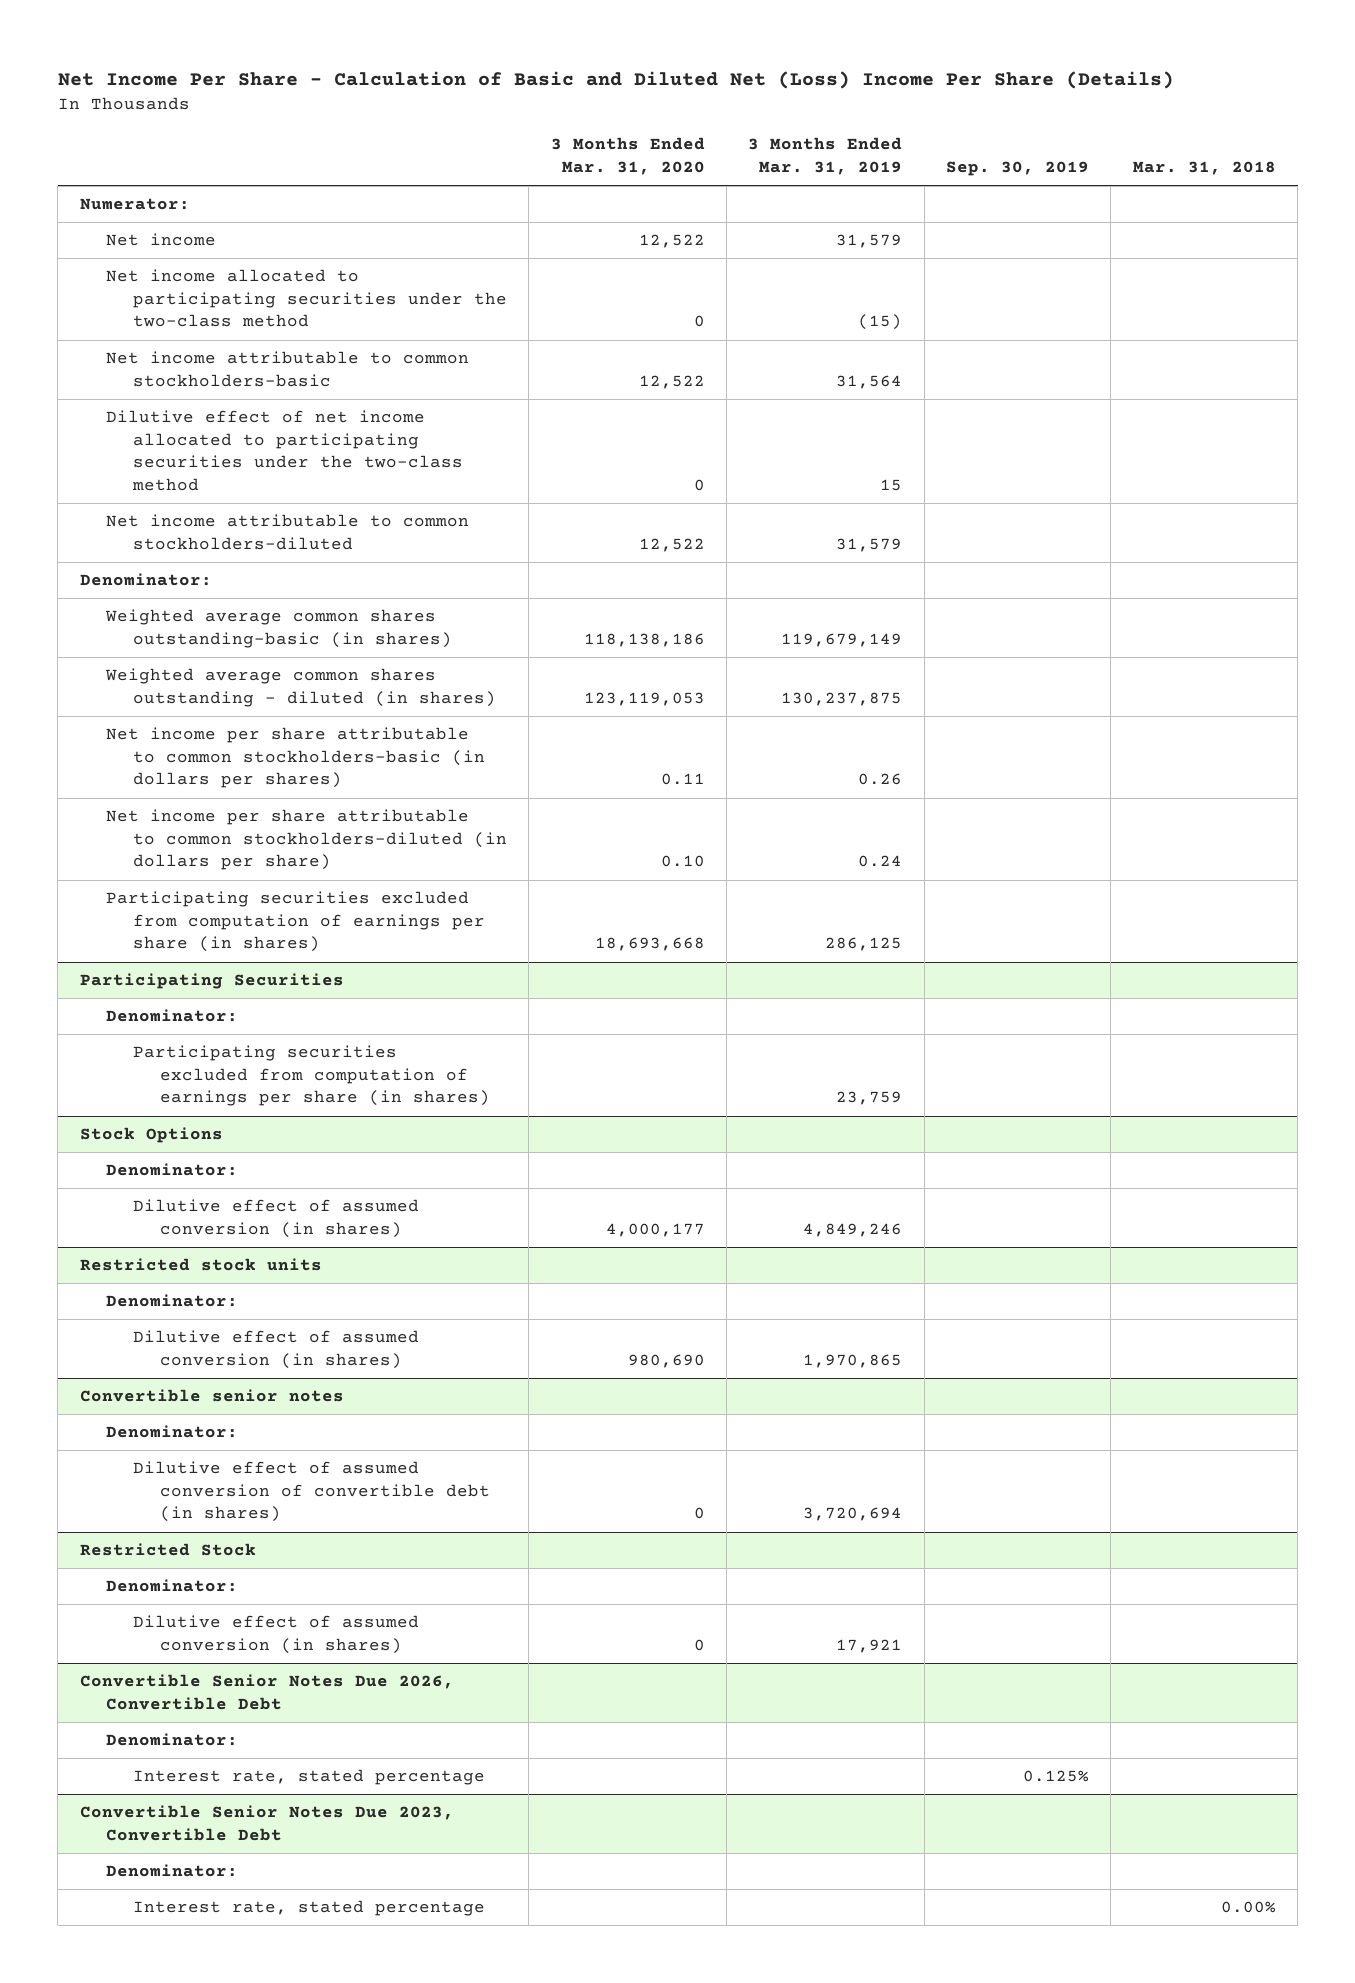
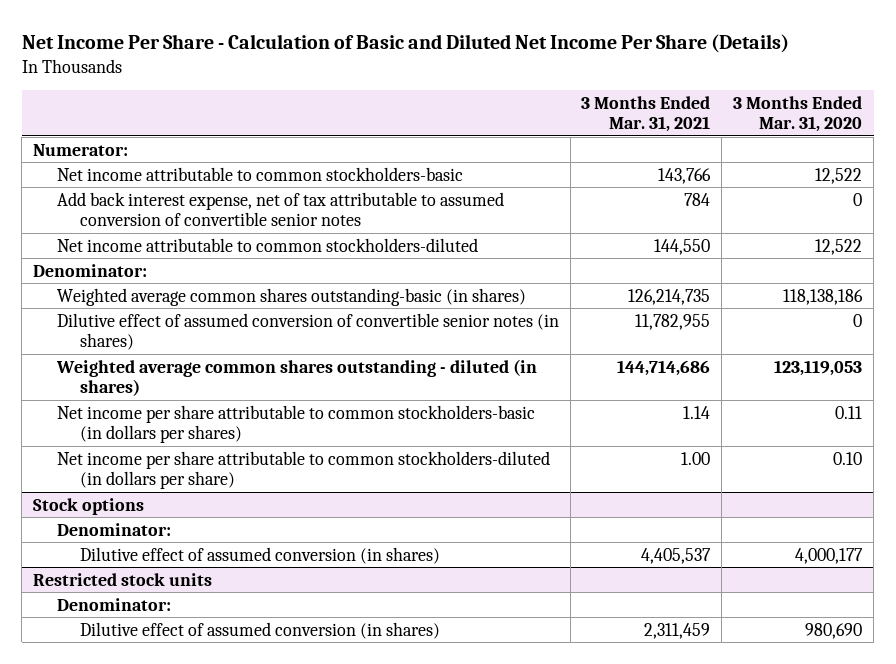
[57,70,1174,89] Net Income Per Share - Calculation of Basic and Diluted Net (Loss) Income Per Share (Details) -> [21,34,789,54] Net Income Per Share - Calculation of Basic and Diluted Net Income Per Share (Details)
[748,137,903,175] 3 Months Ended Mar. 31, 2019 -> none
[946,160,1090,176] Sep. 30, 2019 -> none
[1132,160,1276,175] Mar. 31, 2018 -> none
none -> [581,95,711,133] 3 Months Ended Mar. 31, 2021
[106,233,217,247] Net income -> none
[106,269,507,328] Net income allocated to participating securities under the two-class method -> none
[106,410,463,492] Dilutive effect of net income allocated to participating securities under the two-class method -> none
none -> [56,191,504,227] Add back interest expense, net of tax attributable to assumed conversion of convertible senior notes
none -> [56,312,559,351] Dilutive effect of assumed conversion of convertible senior notes (in shares)
[106,891,485,953] Participating securities excluded from computation of earnings per share (in shares) -> none
[79,973,344,990] Participating Securities -> none
[106,1009,239,1023] Denominator: -> none
[132,1045,490,1107] Participating securities excluded from computation of earnings per share (in shares) -> none
[79,1127,223,1144] Stock Options -> [33,497,145,515] Stock options
[79,1389,344,1403] Convertible senior notes -> none
[106,1425,239,1439] Denominator: -> none
[132,1461,490,1523] Dilutive effect of assumed conversion of convertible debt (in shares) -> none
[79,1543,256,1557] Restricted Stock -> none
[106,1579,239,1593] Denominator: -> none
[132,1615,419,1654] Dilutive effect of assumed conversion (in shares) -> none
[79,1674,454,1710] Convertible Senior Notes Due 2026, Convertible Debt -> none
[106,1733,239,1747] Denominator: -> none
[132,1769,485,1786] Interest rate, stated percentage -> none
[79,1805,454,1841] Convertible Senior Notes Due 2023, Convertible Debt -> none
[106,1864,239,1878] Denominator: -> none
[132,1900,485,1917] Interest rate, stated percentage -> none

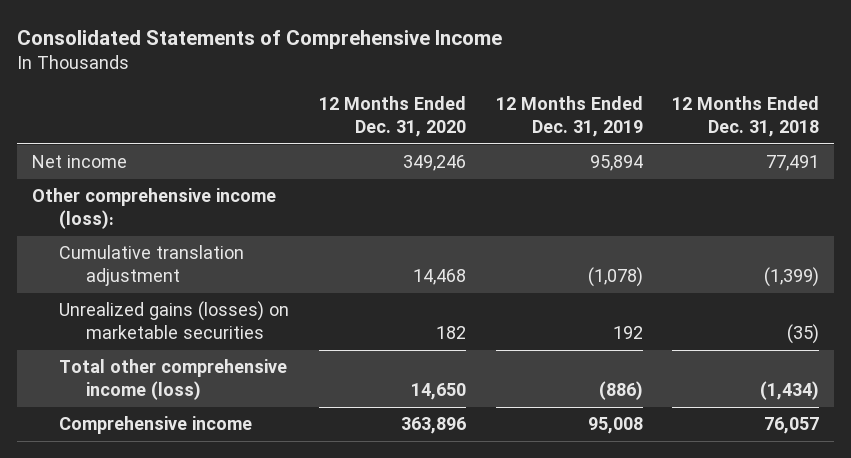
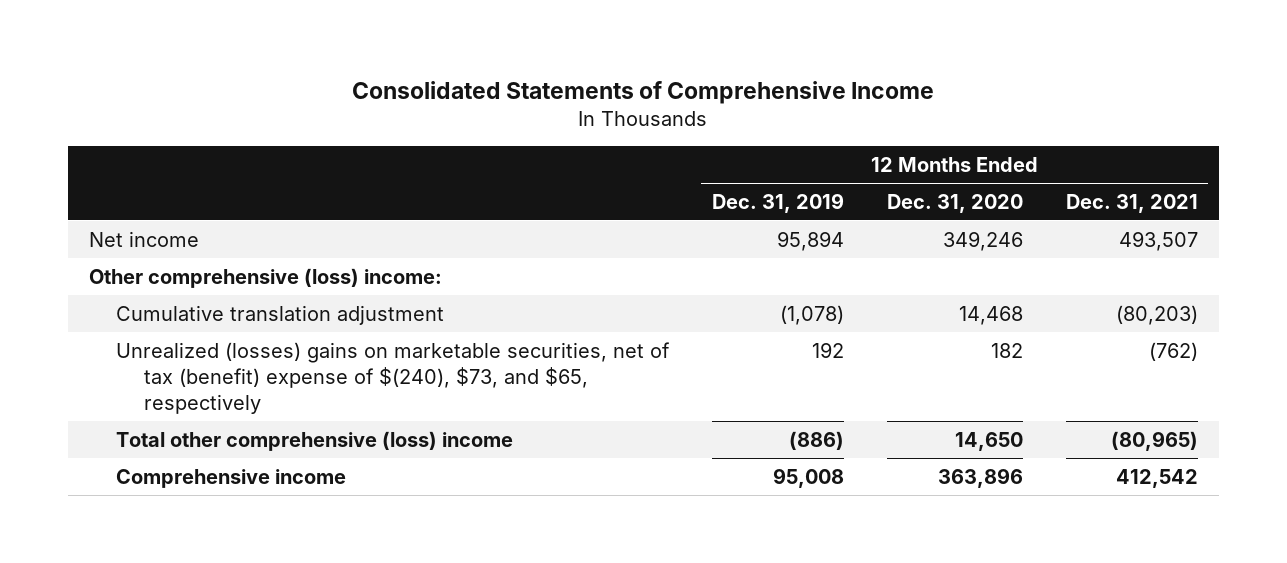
[672,96,820,138] 12 Months Ended Dec. 31, 2018 -> none
none -> [1065,193,1198,213] Dec. 31, 2021
[31,188,276,230] Other comprehensive income (loss): -> [88,267,442,288] Other comprehensive (loss) income:
[59,301,290,340] Unrealized gains (losses) on marketable securities -> [116,341,671,414] Unrealized (losses) gains on marketable securities, net of tax (benefit) expense of $(240), $73, and $65, respectively
[59,359,288,401] Total other comprehensive income (loss) -> [116,430,514,451] Total other comprehensive (loss) income

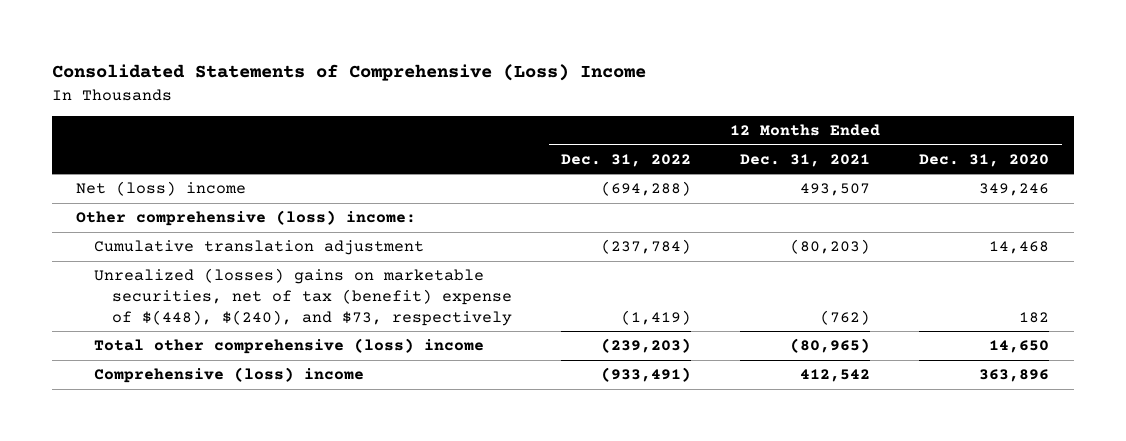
[352,80,935,104] Consolidated Statements of Comprehensive Income -> [51,64,646,82] Consolidated Statements of Comprehensive (Loss) Income
[712,192,845,213] Dec. 31, 2019 -> none
none -> [561,153,692,167] Dec. 31, 2022
[88,230,199,247] Net income -> [76,181,247,197] Net (loss) income
[116,341,671,414] Unrealized (losses) gains on marketable securities, net of tax (benefit) expense of $(240), $73, and $65, respectively -> [94,268,513,326] Unrealized (losses) gains on marketable securities, net of tax (benefit) expense of $(448), $(240), and $73, respectively
[116,468,347,488] Comprehensive income -> [94,367,365,384] Comprehensive (loss) income

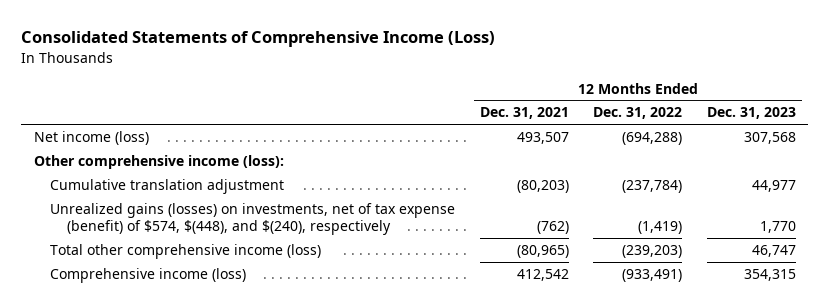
[51,64,646,82] Consolidated Statements of Comprehensive (Loss) Income -> [21,31,496,48] Consolidated Statements of Comprehensive Income (Loss)
[919,153,1050,167] Dec. 31, 2020 -> none
none -> [706,107,796,120] Dec. 31, 2023
[76,181,247,197] Net (loss) income -> [33,130,149,145] Net income (loss)
[76,210,417,227] Other comprehensive (loss) income: -> [33,154,284,169] Other comprehensive income (loss):
[94,268,513,326] Unrealized (losses) gains on marketable securities, net of tax (benefit) expense of $(448), $(240), and $73, respectively -> [50,202,456,236] Unrealized gains (losses) on investments, net of tax expense (benefit) of $574, $(448), and $(240), respectively
[94,338,485,355] Total other comprehensive (loss) income -> [50,243,322,259] Total other comprehensive income (loss)
[94,367,365,384] Comprehensive (loss) income -> [50,267,247,283] Comprehensive income (loss)

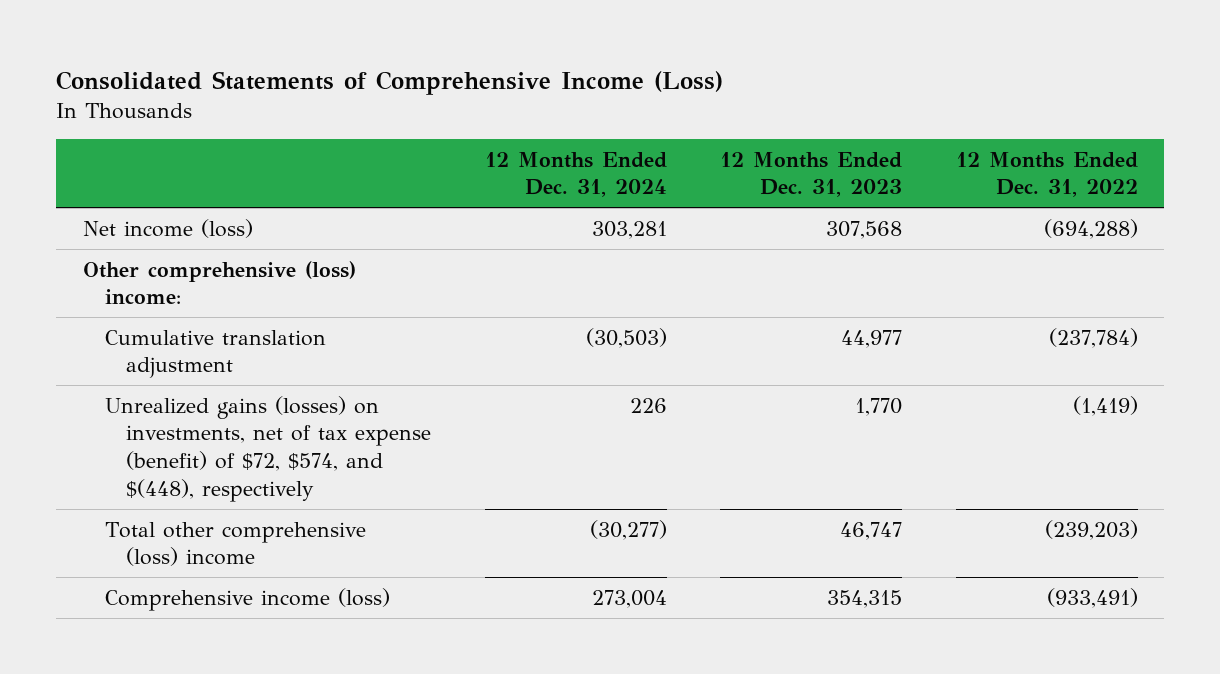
[479,107,569,120] Dec. 31, 2021 -> none
none -> [484,151,667,198] 12 Months Ended Dec. 31, 2024
[33,154,284,169] Other comprehensive income (loss): -> [82,260,356,305] Other comprehensive (loss) income:
[50,202,456,236] Unrealized gains (losses) on investments, net of tax expense (benefit) of $574, $(448), and $(240), respectively -> [104,395,432,502] Unrealized gains (losses) on investments, net of tax expense (benefit) of $72, $574, and $(448), respectively
[50,243,322,259] Total other comprehensive income (loss) -> [104,521,366,567] Total other comprehensive (loss) income

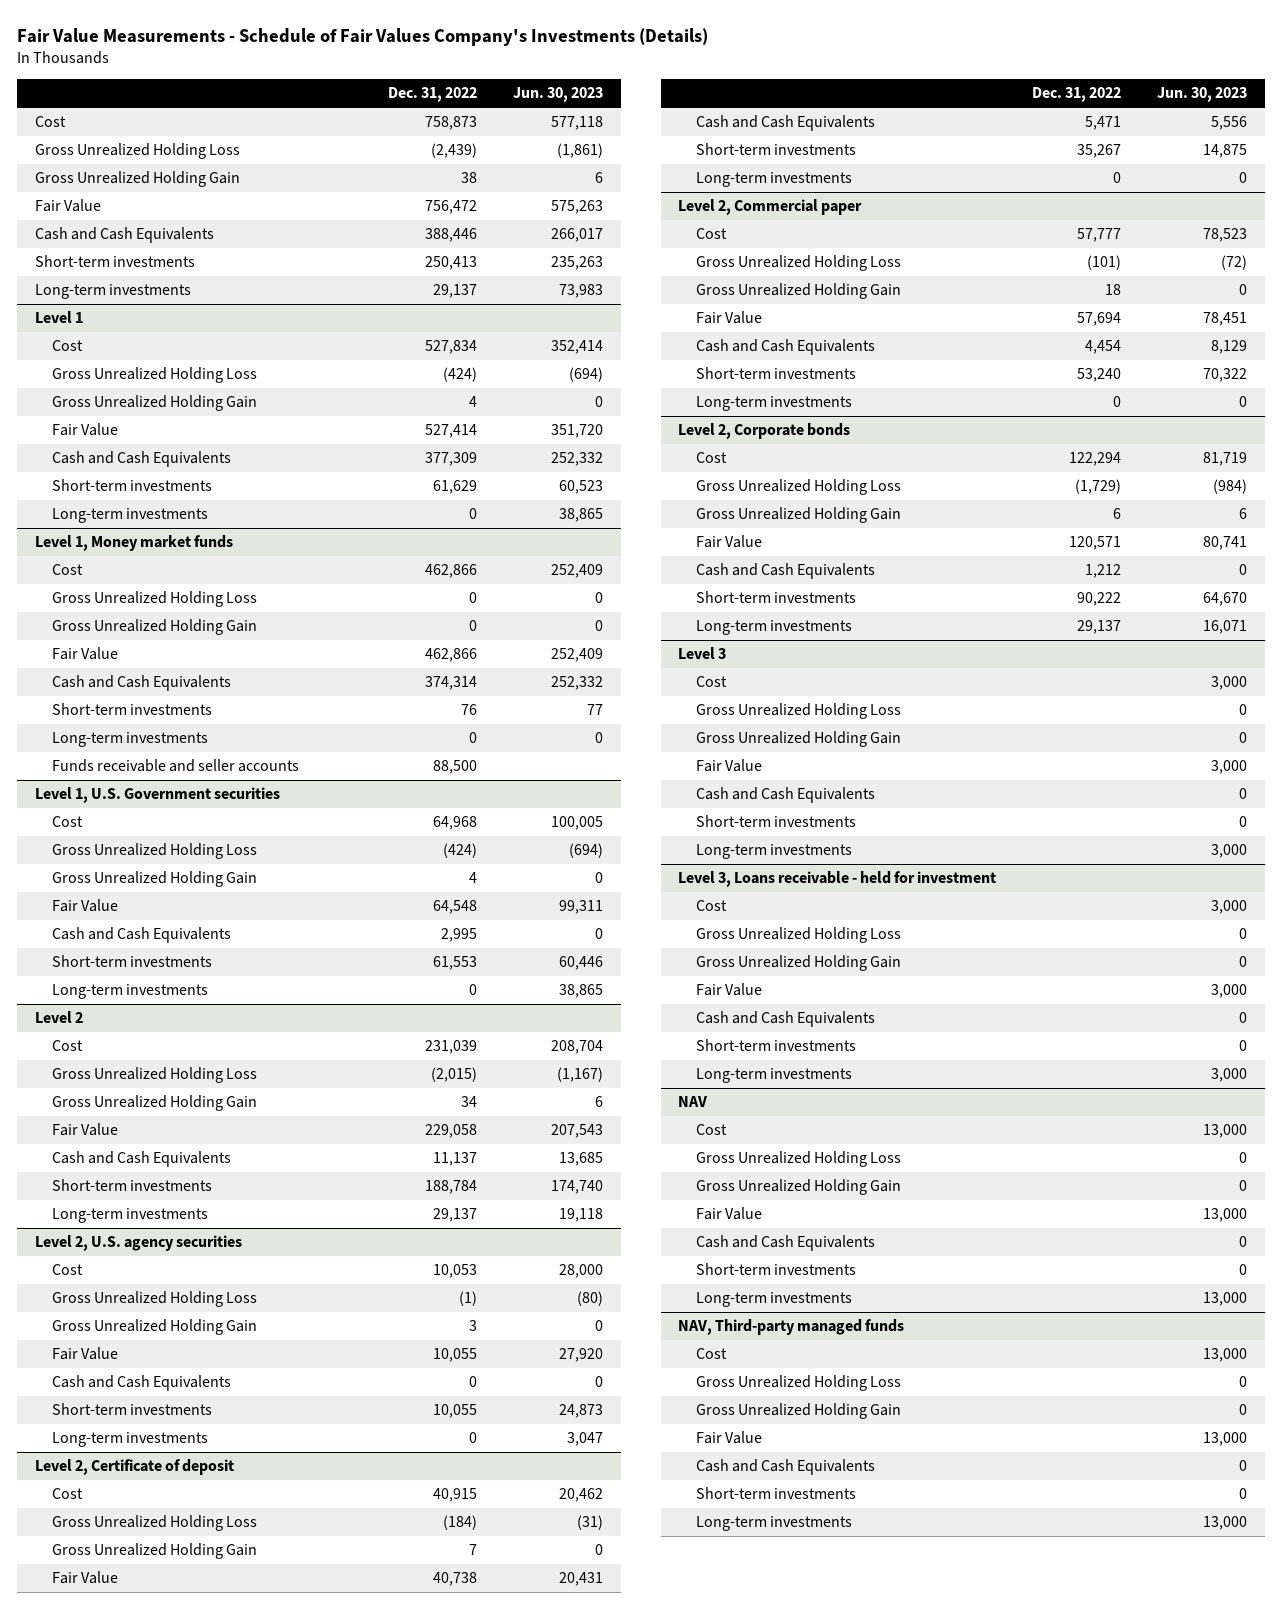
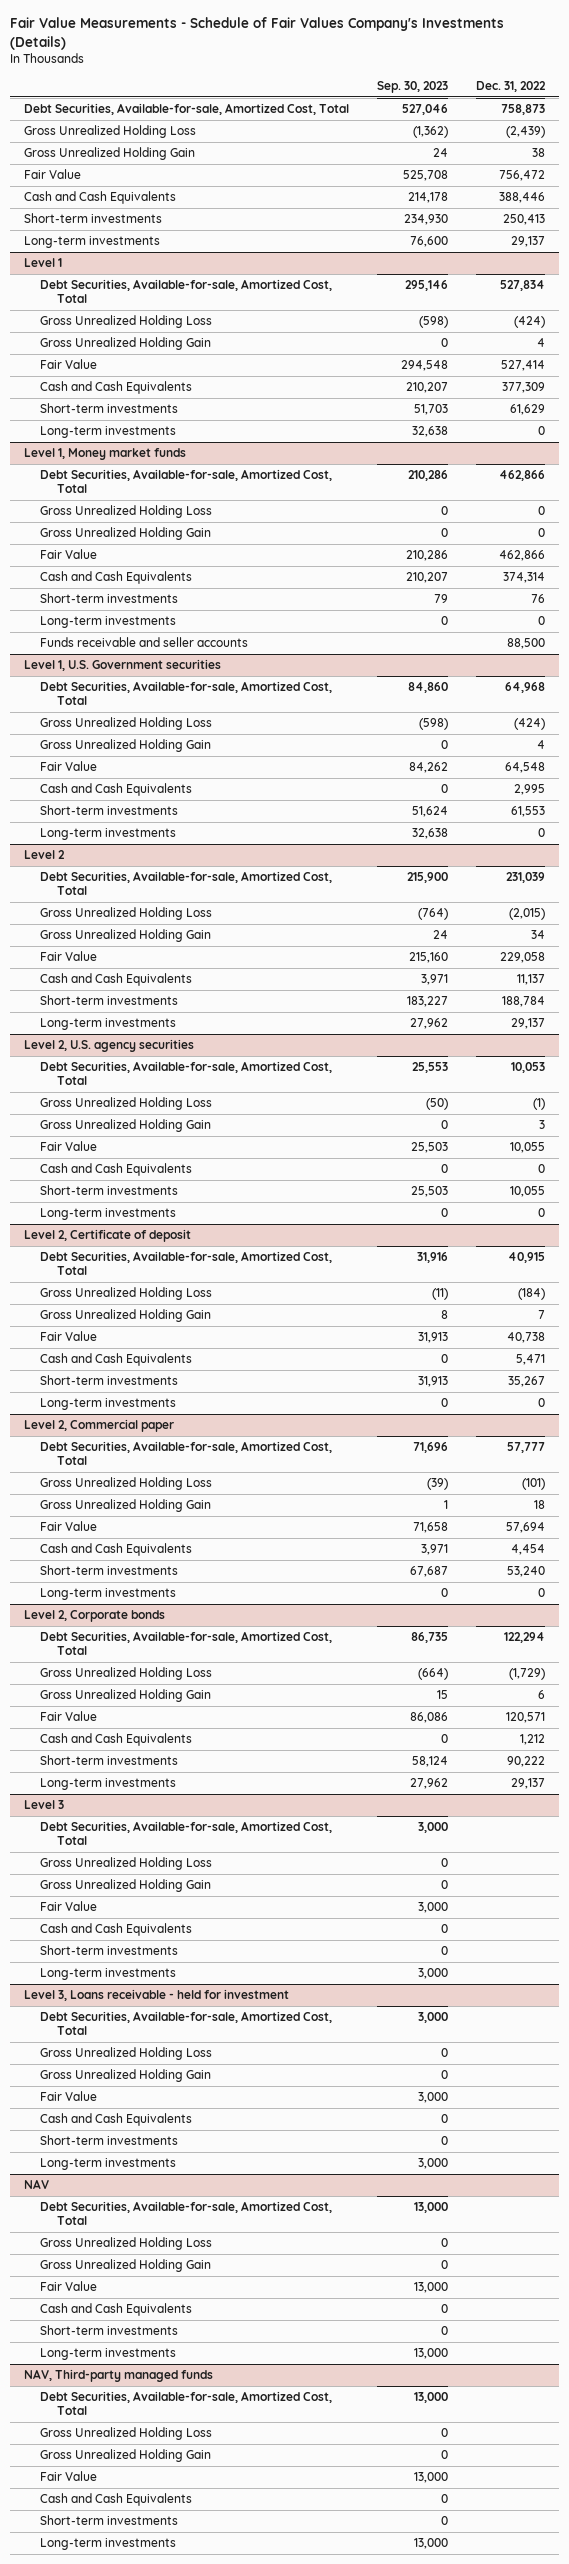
[512,87,603,103] Jun. 30, 2023 -> none
none -> [377,80,449,93] Sep. 30, 2023
[34,116,66,128] Cost -> [24,103,350,116] Debt Securities, Available-for-sale, Amortized Cost, Total
[52,340,84,352] Cost -> [40,279,333,304] Debt Securities, Available-for-sale, Amortized Cost, Total
[52,564,84,576] Cost -> [40,469,333,494] Debt Securities, Available-for-sale, Amortized Cost, Total
[52,816,84,828] Cost -> [40,681,333,706] Debt Securities, Available-for-sale, Amortized Cost, Total
[52,1040,84,1052] Cost -> [40,871,333,896] Debt Securities, Available-for-sale, Amortized Cost, Total
[52,1264,84,1276] Cost -> [40,1061,333,1086] Debt Securities, Available-for-sale, Amortized Cost, Total
[52,1488,84,1500] Cost -> [40,1251,333,1276] Debt Securities, Available-for-sale, Amortized Cost, Total
[696,228,728,240] Cost -> [40,1441,333,1466] Debt Securities, Available-for-sale, Amortized Cost, Total
[696,452,728,464] Cost -> [40,1631,333,1656] Debt Securities, Available-for-sale, Amortized Cost, Total
[696,676,728,688] Cost -> [40,1821,333,1846] Debt Securities, Available-for-sale, Amortized Cost, Total
[696,900,728,912] Cost -> [40,2011,333,2036] Debt Securities, Available-for-sale, Amortized Cost, Total
[696,1124,728,1136] Cost -> [40,2201,333,2226] Debt Securities, Available-for-sale, Amortized Cost, Total
[696,1348,728,1360] Cost -> [40,2391,333,2416] Debt Securities, Available-for-sale, Amortized Cost, Total

